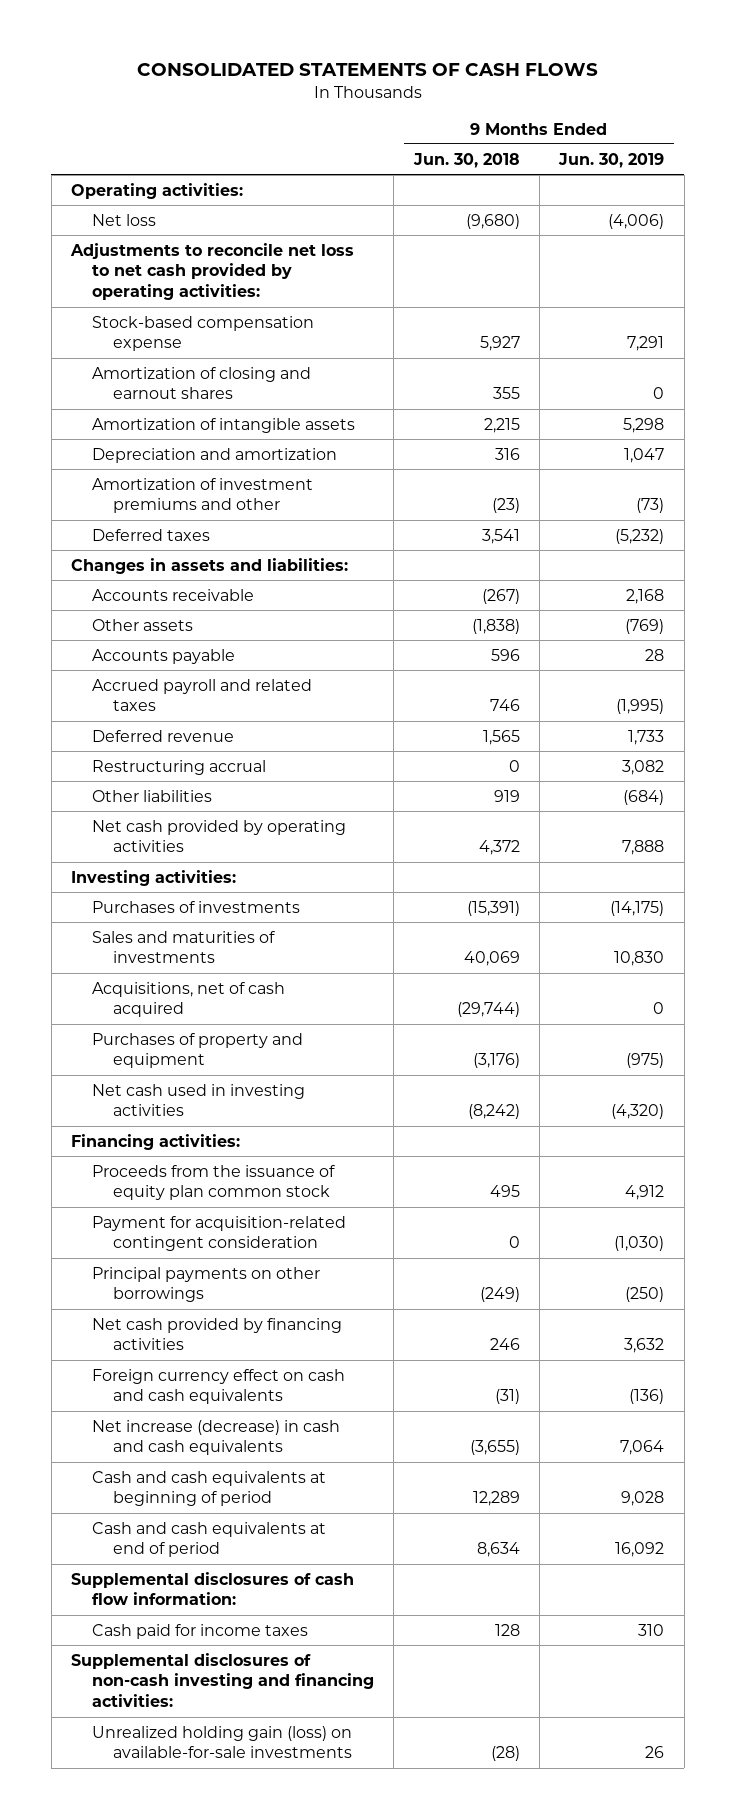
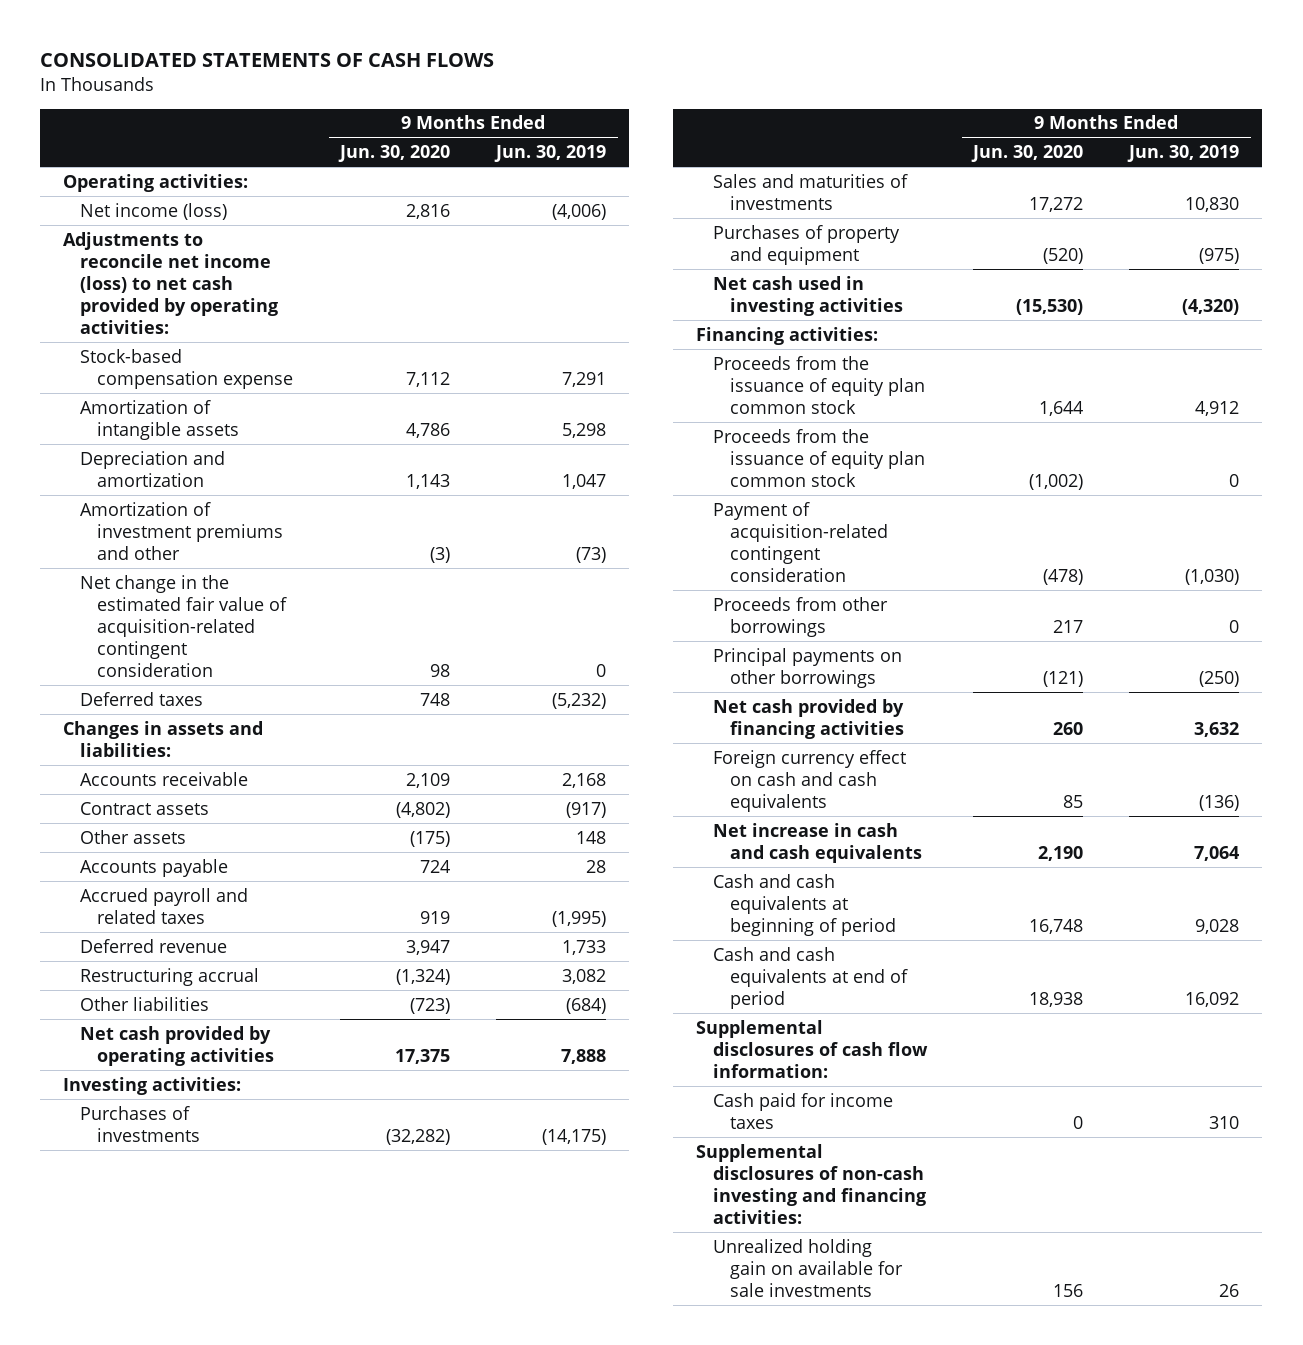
[412,152,520,168] Jun. 30, 2018 -> none
none -> [338,145,451,163] Jun. 30, 2020
[91,213,156,226] Net loss -> [80,202,228,220] Net income (loss)
[69,242,354,301] Adjustments to reconcile net loss to net cash provided by operating activities: -> [63,231,279,335] Adjustments to reconcile net income (loss) to net cash provided by operating activities:
[91,366,311,400] Amortization of closing and earnout shares -> none
none -> [80,574,288,678] Net change in the estimated fair value of acquisition-related contingent consideration
none -> [80,801,210,815] Contract assets
[625,618,665,634] (769) -> [576,830,607,844] 148
[91,981,285,1018] Acquisitions, net of cash acquired -> none
none -> [713,428,925,487] Proceeds from the issuance of equity plan common stock
[91,1215,346,1252] Payment for acquisition-related contingent consideration -> [713,501,888,582] Payment of acquisition-related contingent consideration
none -> [713,596,889,637] Proceeds from other borrowings
[91,1419,340,1456] Net increase (decrease) in cash and cash equivalents -> [713,822,922,863] Net increase in cash and cash equivalents
[91,1725,352,1759] Unrealized holding gain (loss) on available-for-sale investments -> [713,1238,903,1297] Unrealized holding gain on available for sale investments

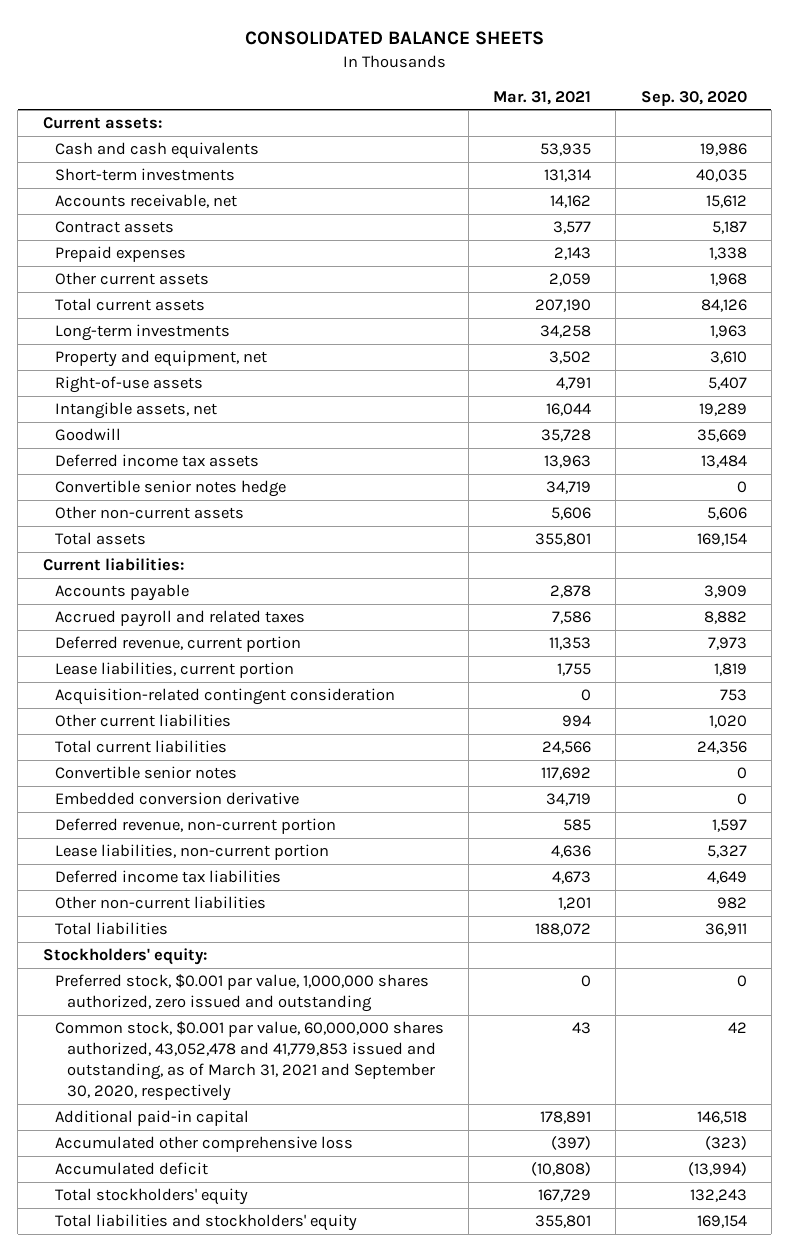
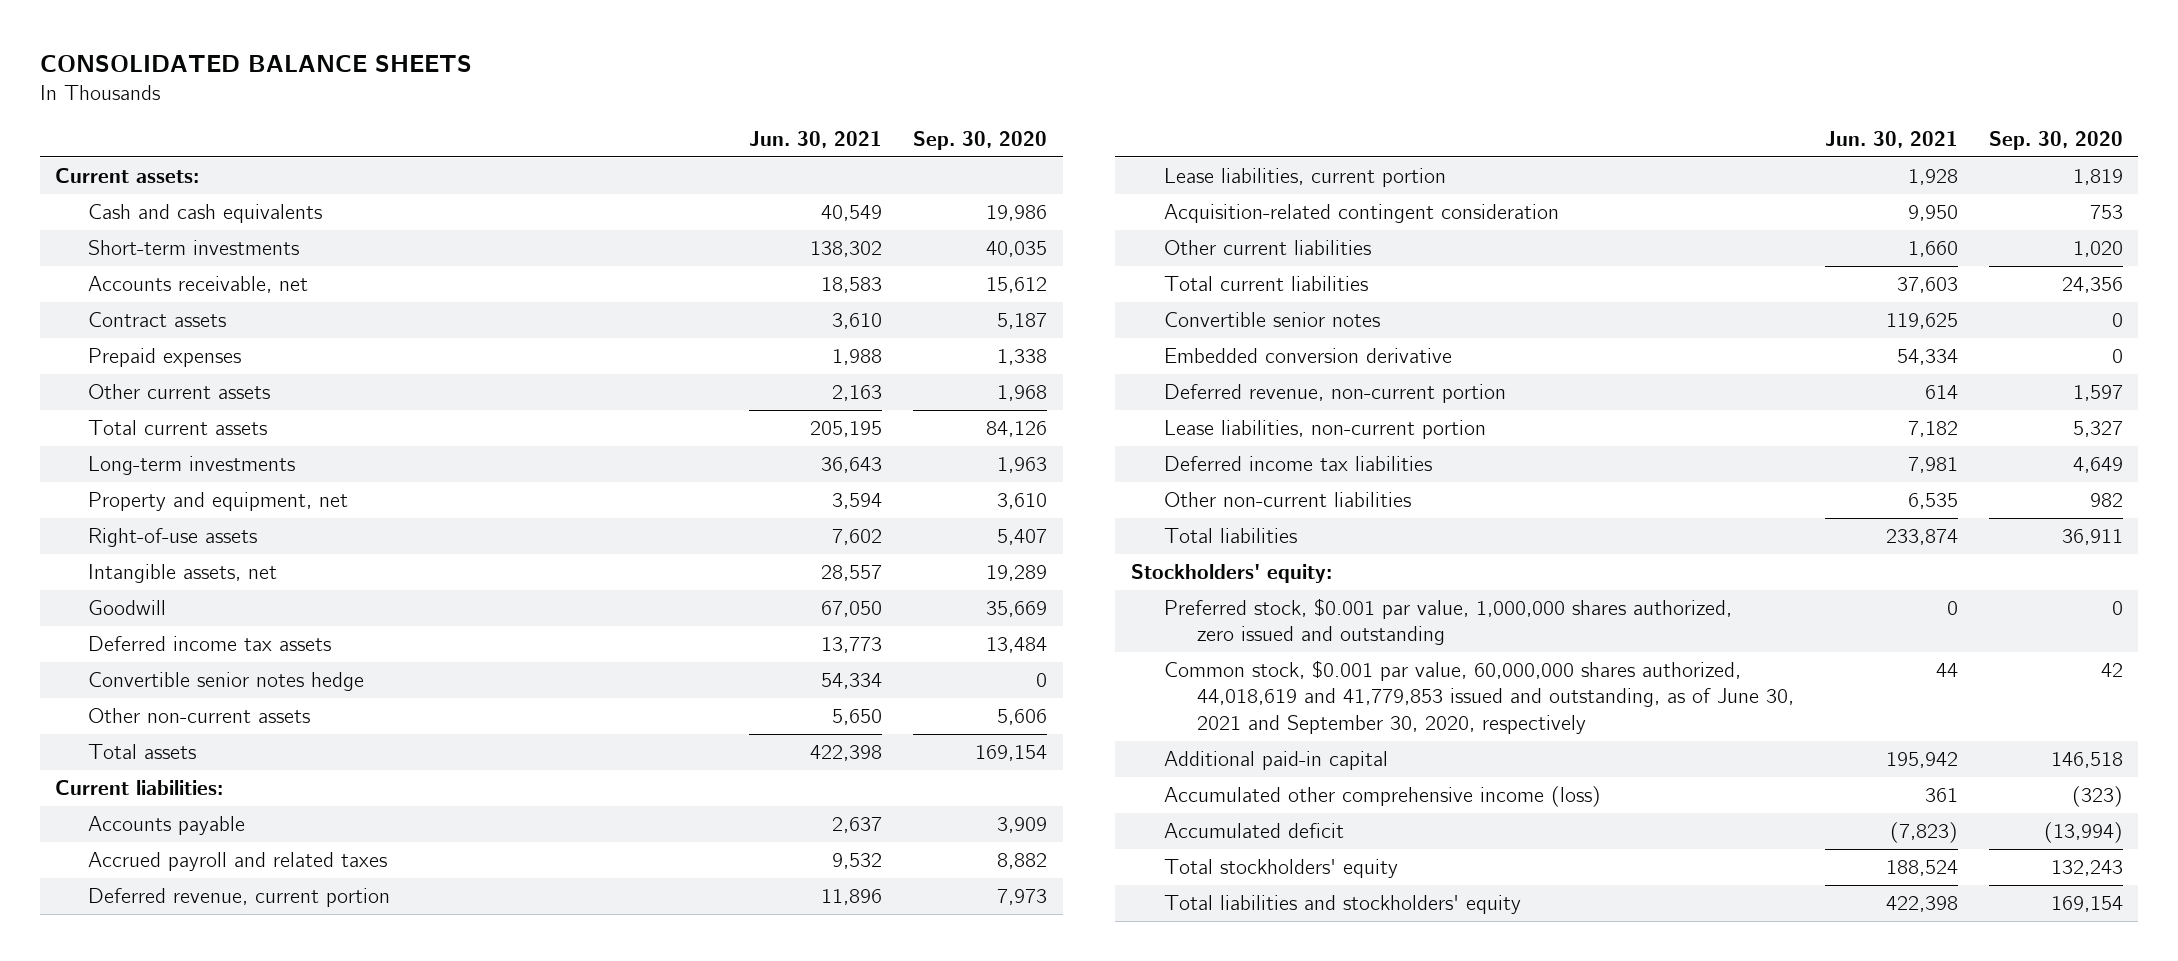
[493,90,592,105] Mar. 31, 2021 -> none
none -> [749,131,883,149] Jun. 30, 2021
[54,1021,444,1101] Common stock, $0.001 par value, 60,000,000 shares authorized, 43,052,478 and 41,779,853 issued and outstanding, as of March 31, 2021 and September 30, 2020, respectively -> [1163,660,1794,734] Common stock, $0.001 par value, 60,000,000 shares authorized, 44,018,619 and 41,779,853 issued and outstanding, as of June 30, 2021 and September 30, 2020, respectively
[54,1136,353,1153] Accumulated other comprehensive loss -> [1163,786,1601,808] Accumulated other comprehensive income (loss)

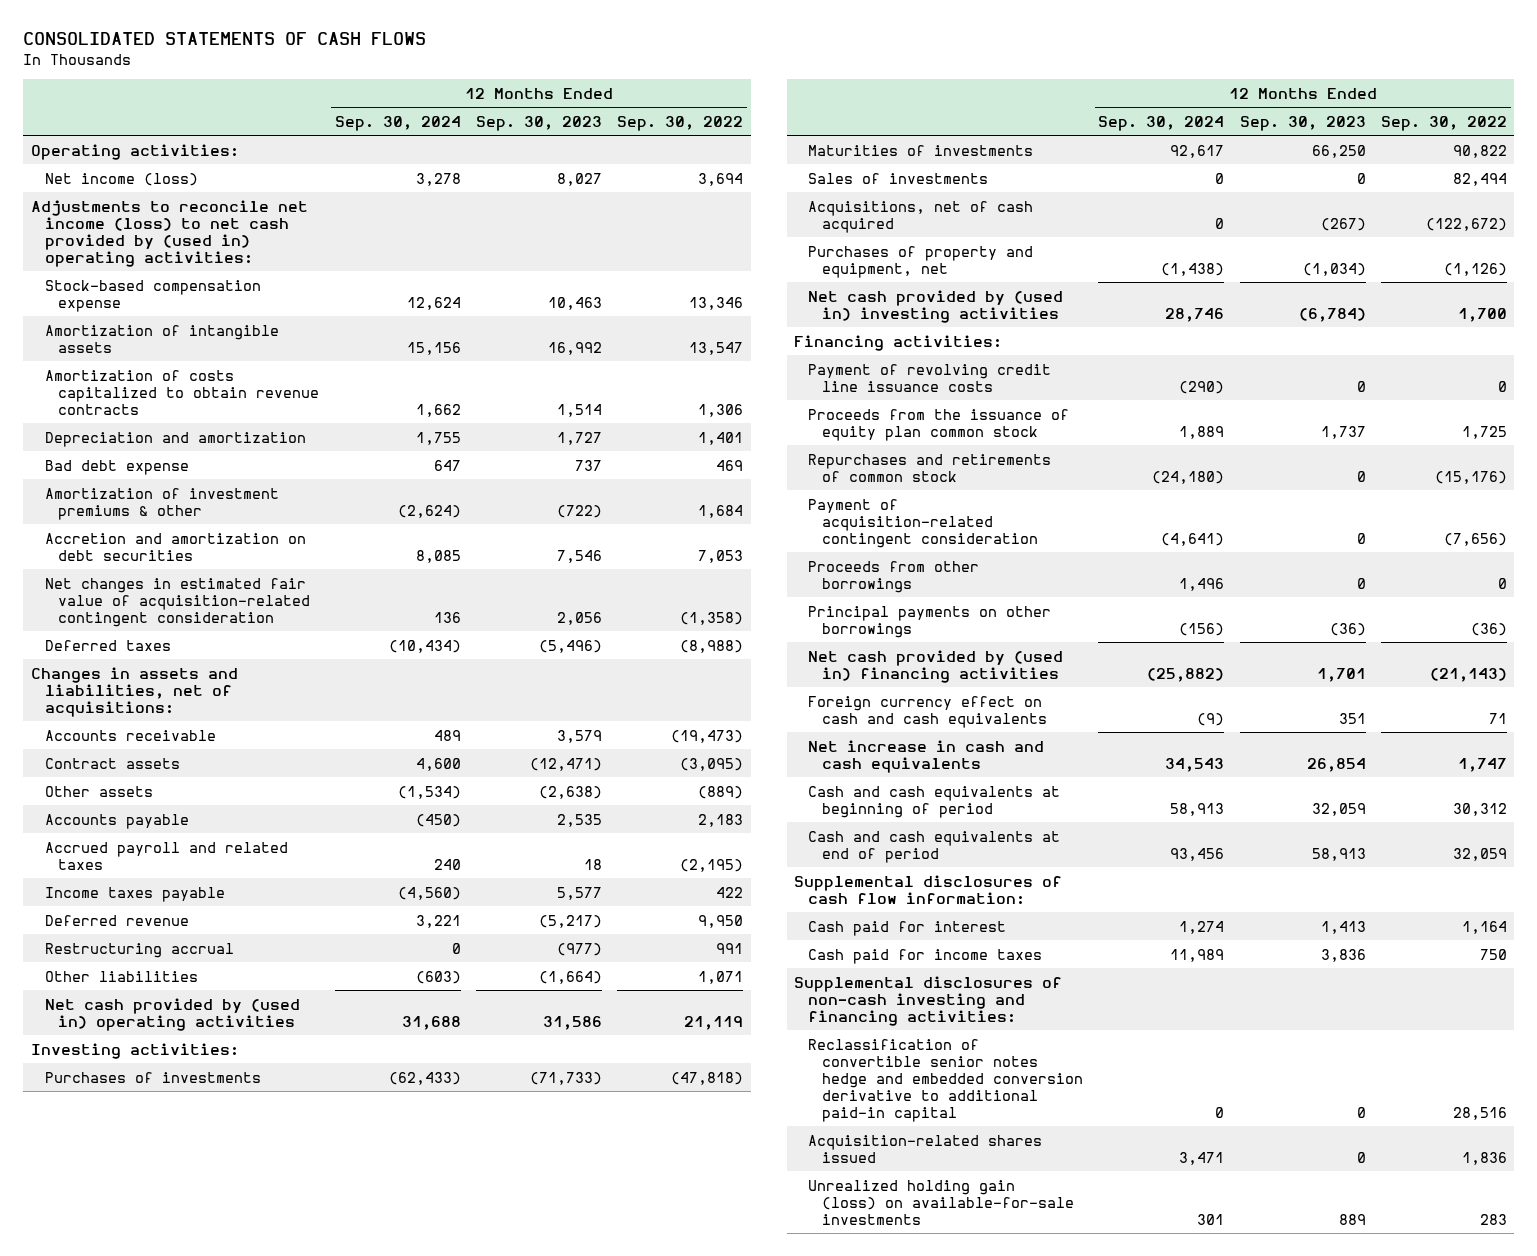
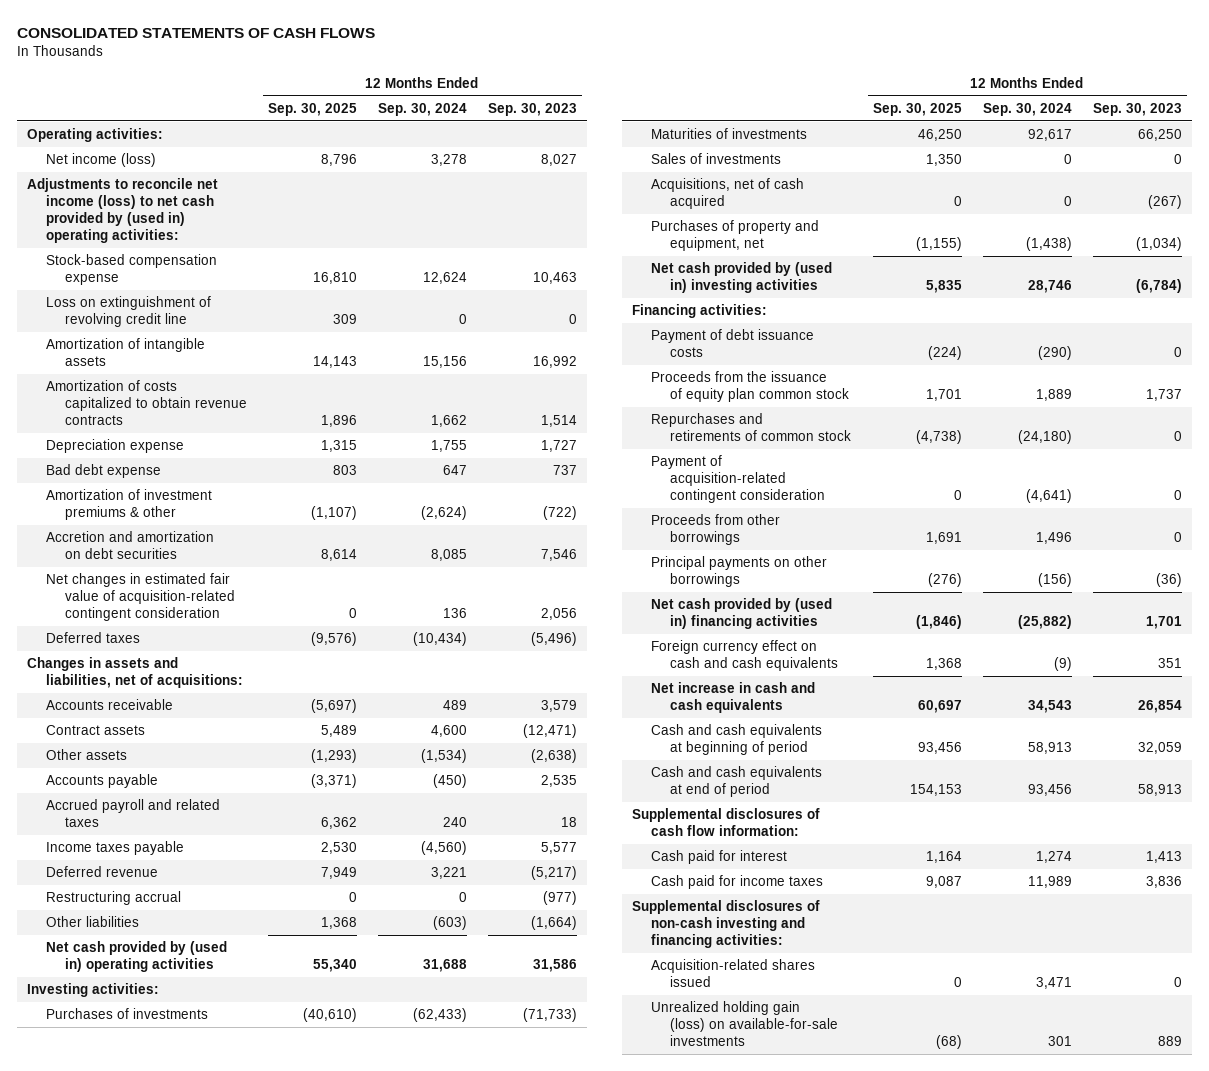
[617,115,744,131] Sep. 30, 2022 -> none
none -> [268,103,358,117] Sep. 30, 2025
none -> [46,296,212,328] Loss on extinguishment of revolving credit line
[44,431,306,447] Depreciation and amortization -> [46,439,185,454] Depreciation expense
[808,363,1052,392] Payment of revolving credit line issuance costs -> [650,329,814,358] Payment of debt issuance costs
[808,1038,1084,1122] Reclassification of convertible senior notes hedge and embedded conversion derivative to additional paid-in capital -> none

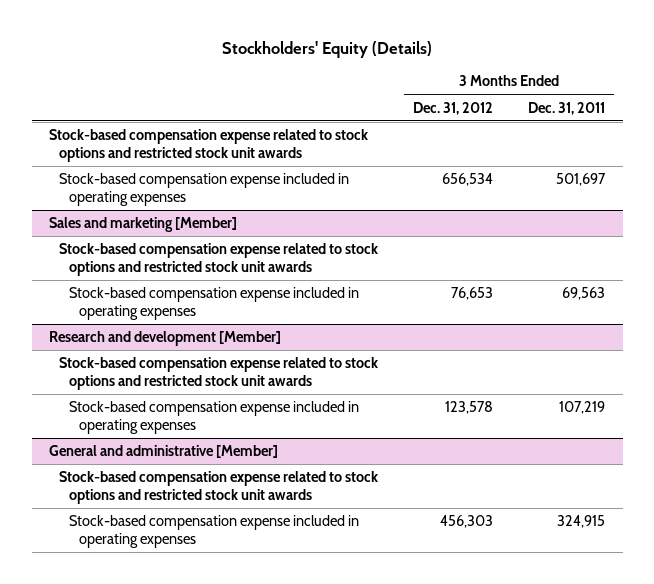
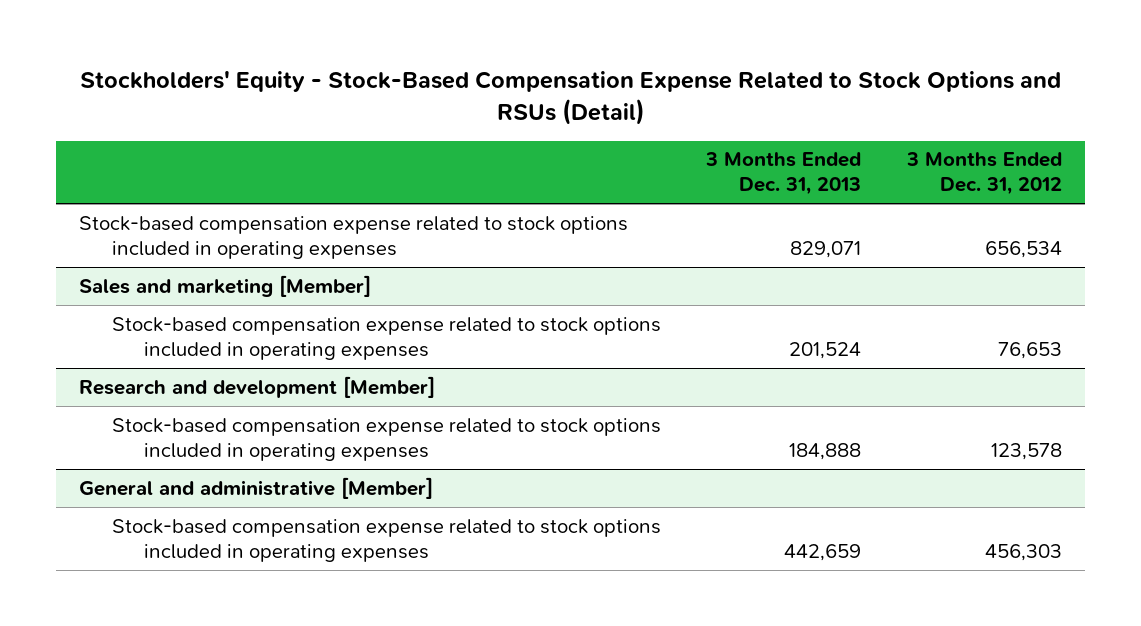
[222,40,433,58] Stockholders' Equity (Details) -> [79,71,1061,126] Stockholders' Equity - Stock-Based Compensation Expense Related to Stock Options and RSUs (Detail)
[528,101,606,115] Dec. 31, 2011 -> none
none -> [705,152,862,196] 3 Months Ended Dec. 31, 2013
[49,129,369,162] Stock-based compensation expense related to stock options and restricted stock unit awards -> none
[59,173,350,206] Stock-based compensation expense included in operating expenses -> [79,215,629,259] Stock-based compensation expense related to stock options included in operating expenses
[59,243,379,276] Stock-based compensation expense related to stock options and restricted stock unit awards -> none
[69,287,360,320] Stock-based compensation expense included in operating expenses -> [111,316,661,360] Stock-based compensation expense related to stock options included in operating expenses
[59,357,379,390] Stock-based compensation expense related to stock options and restricted stock unit awards -> none
[69,401,360,434] Stock-based compensation expense included in operating expenses -> [111,417,661,461] Stock-based compensation expense related to stock options included in operating expenses
[59,471,379,504] Stock-based compensation expense related to stock options and restricted stock unit awards -> none
[69,515,360,548] Stock-based compensation expense included in operating expenses -> [111,518,661,562] Stock-based compensation expense related to stock options included in operating expenses

